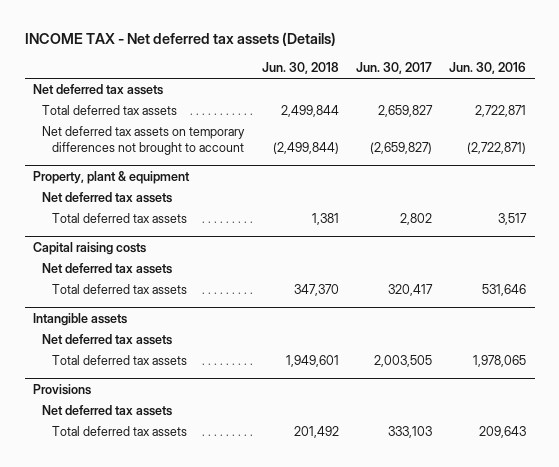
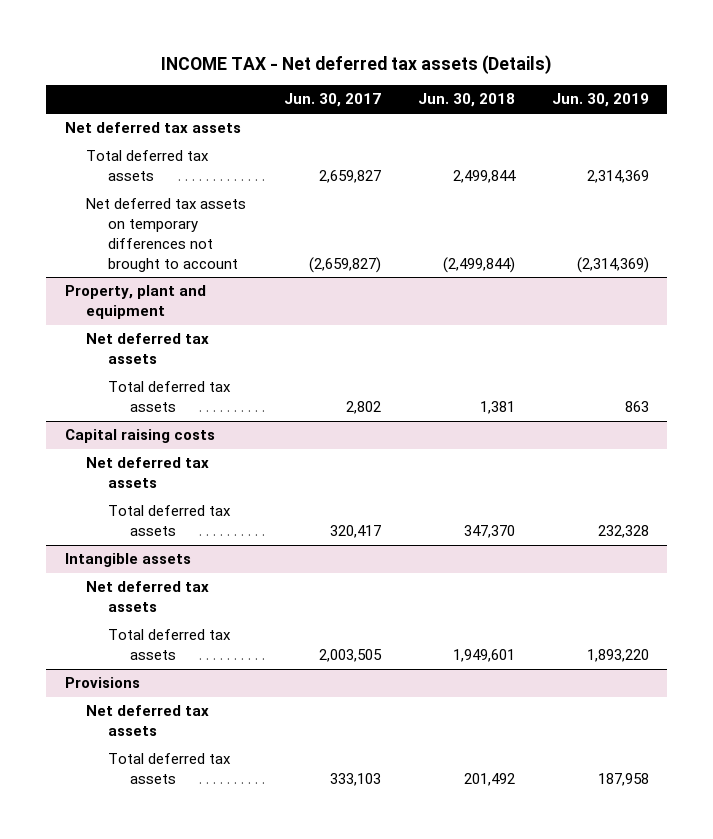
[449,62,527,75] Jun. 30, 2016 -> none
none -> [551,93,649,108] Jun. 30, 2019
[33,171,191,185] Property, plant & equipment -> [64,285,206,320] Property, plant and equipment

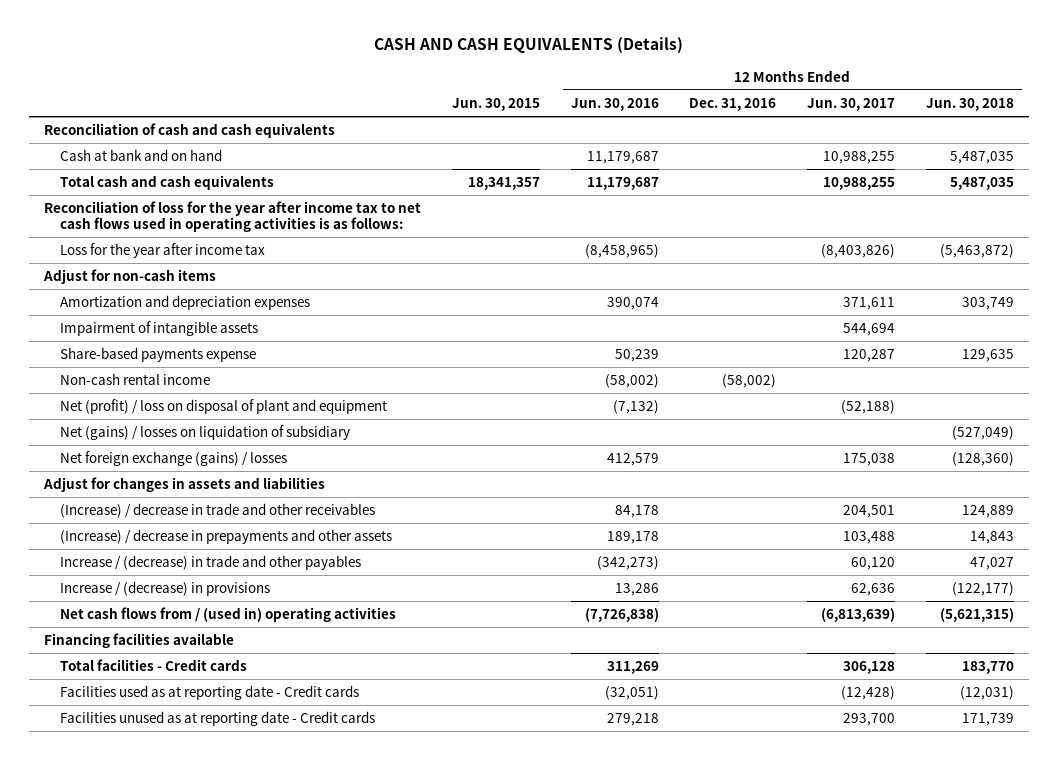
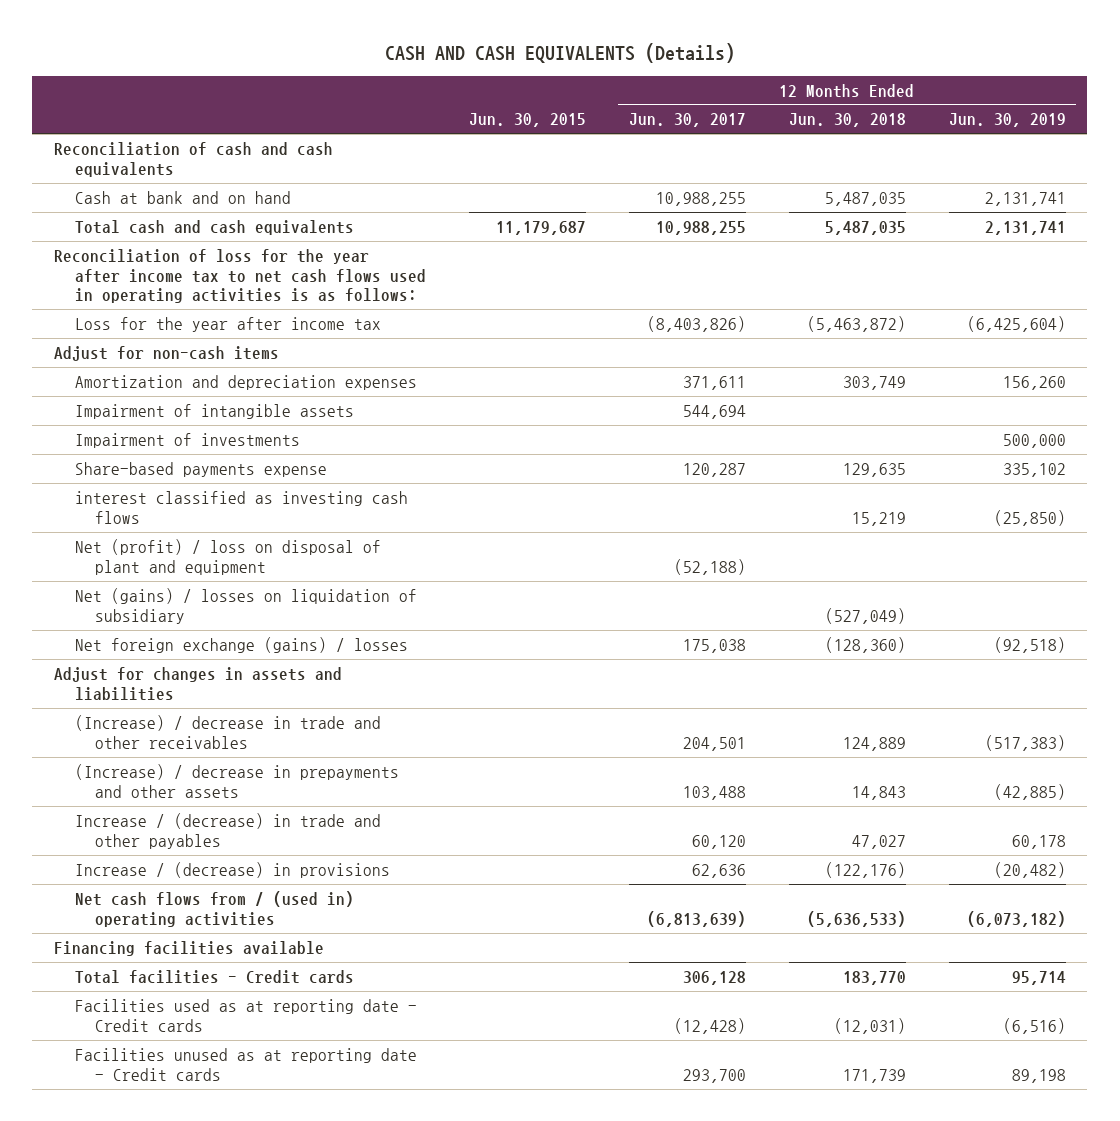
[570,97,659,111] Jun. 30, 2016 -> none
[689,97,777,111] Dec. 31, 2016 -> none
none -> [948,113,1066,128] Jun. 30, 2019
[467,177,540,191] 18,341,357 -> [495,220,586,235] 11,179,687
none -> [74,432,300,448] Impairment of investments
[60,373,211,386] Non-cash rental income -> none
none -> [74,490,408,524] interest classified as investing cash flows
[952,582,1015,597] (122,177) -> [824,861,906,878] (122,176)
[940,608,1015,623] (5,621,315) -> [806,910,906,927] (5,636,533)

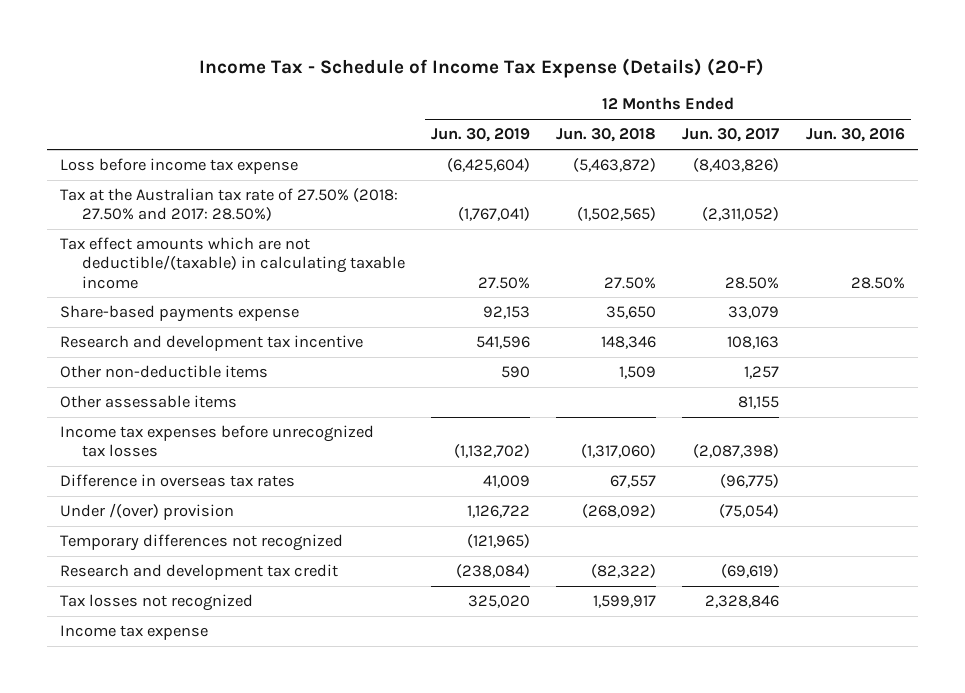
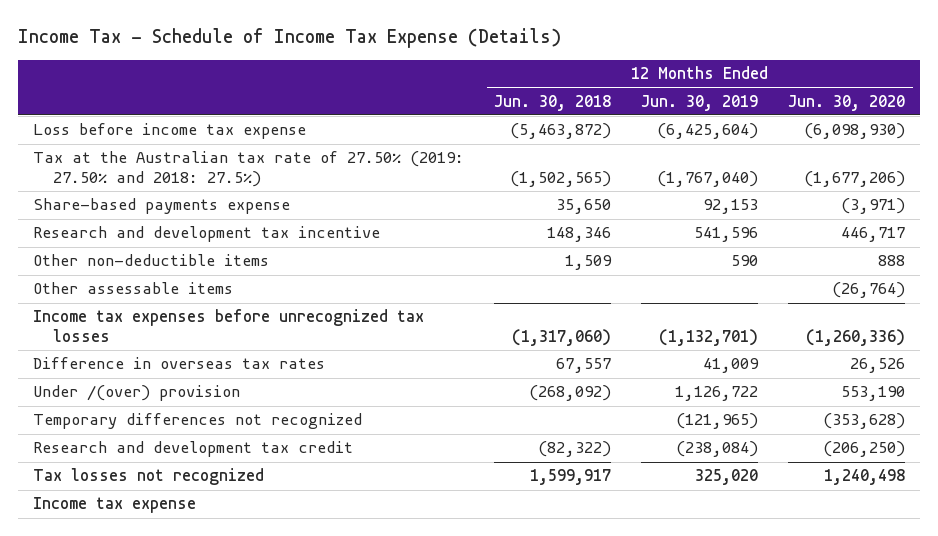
[199,57,765,78] Income Tax - Schedule of Income Tax Expense (Details) (20-F) -> [18,28,562,49] Income Tax - Schedule of Income Tax Expense (Details)
[682,128,780,143] Jun. 30, 2017 -> none
[805,128,905,143] Jun. 30, 2016 -> none
none -> [788,94,906,111] Jun. 30, 2020
[59,237,406,289] Tax effect amounts which are not deductible/(taxable) in calculating taxable income -> none
[59,188,398,222] Tax at the Australian tax rate of 27.50% (2018: 27.50% and 2017: 28.50%) -> [33,151,465,187] Tax at the Australian tax rate of 27.50% (2019: 27.50% and 2018: 27.5%)
[458,207,531,222] (1,767,041) -> [657,170,759,187] (1,767,040)
[454,444,531,459] (1,132,702) -> [659,328,759,346] (1,132,701)

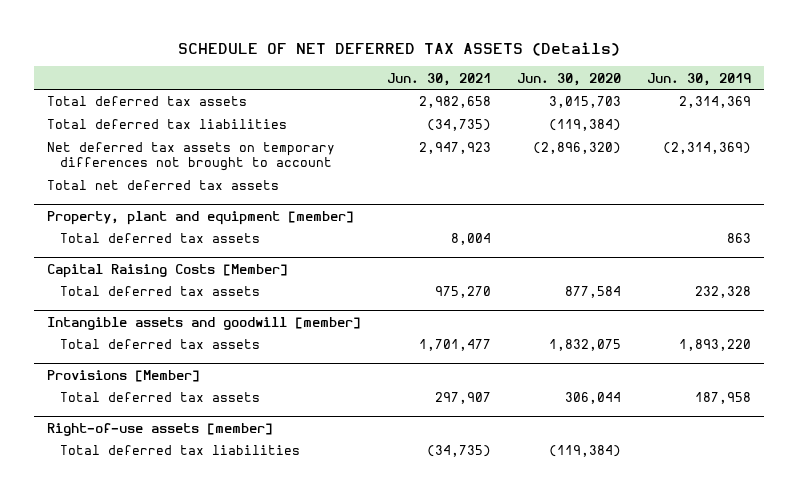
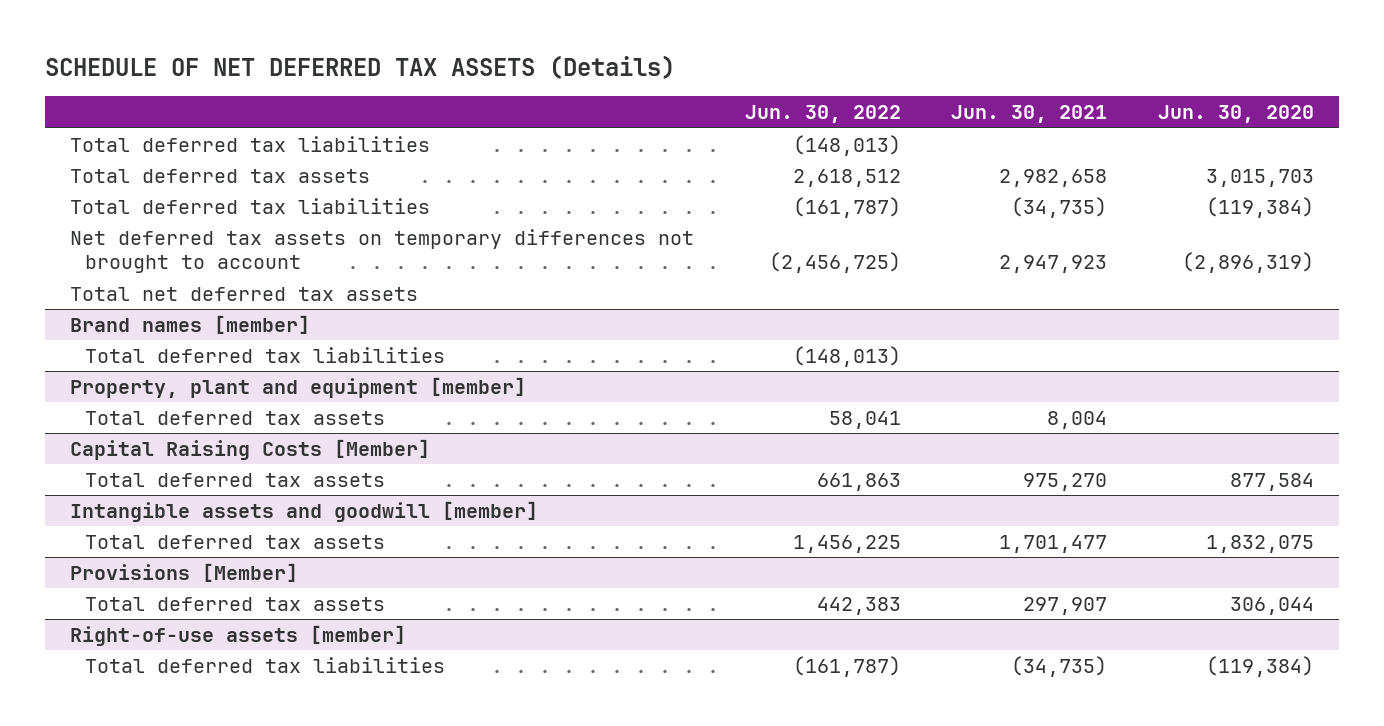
[646,72,751,86] Jun. 30, 2019 -> none
none -> [744,105,901,124] Jun. 30, 2022
none -> [70,135,431,152] Total deferred tax liabilities
[532,142,621,155] (2,896,320) -> [1181,252,1314,274] (2,896,319)
none -> [70,314,311,334] Brand names [member]
none -> [84,346,445,363] Total deferred tax liabilities

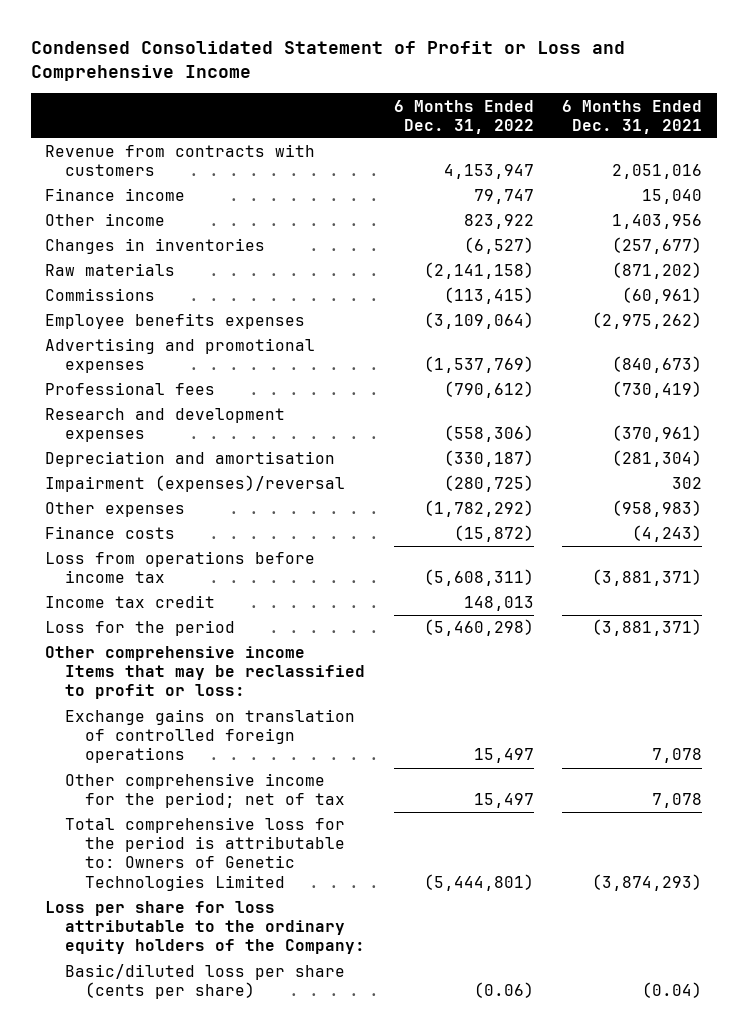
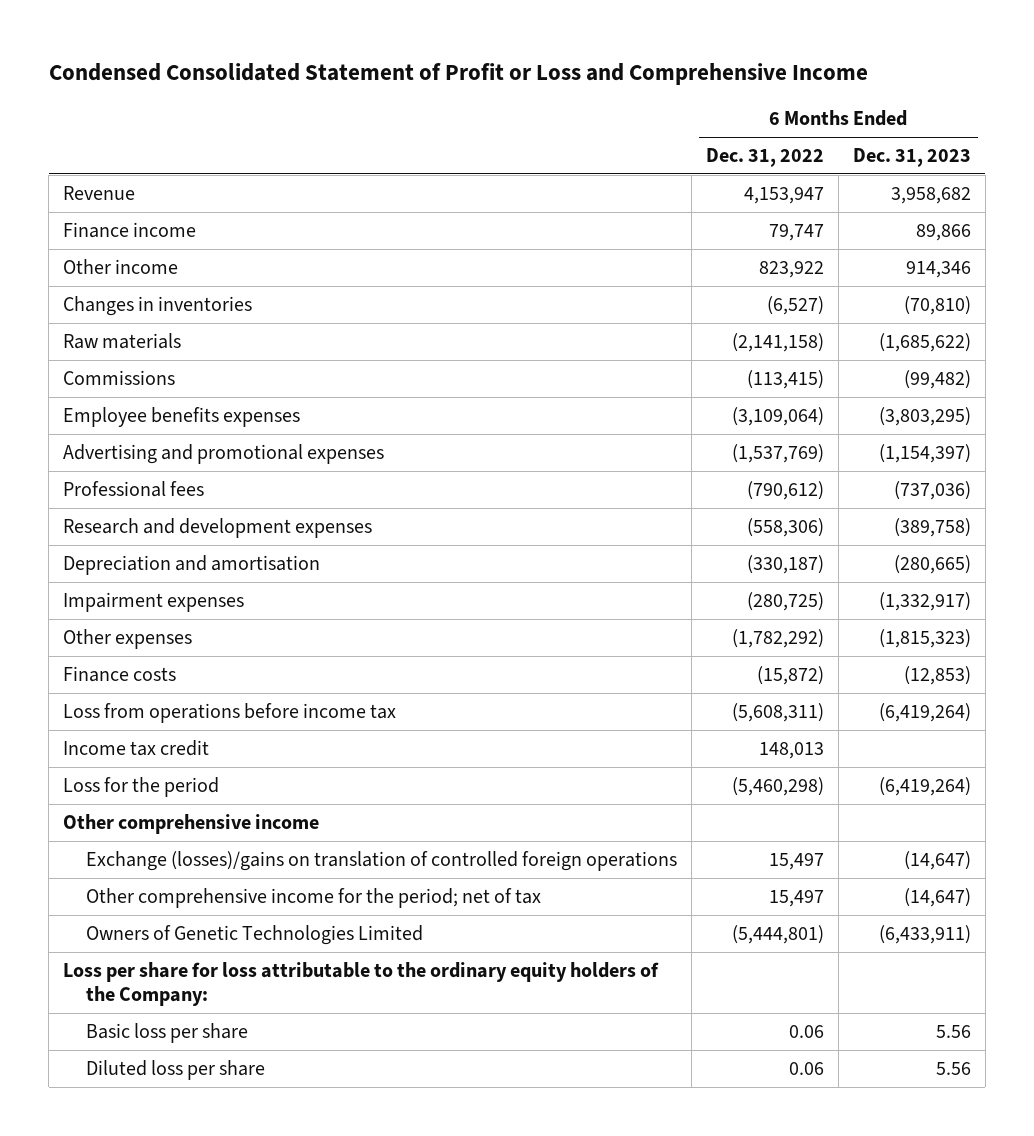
[562,99,703,134] 6 Months Ended Dec. 31, 2021 -> none
none -> [852,148,971,168] Dec. 31, 2023
[45,144,316,177] Revenue from contracts with customers -> [63,186,136,201] Revenue
[45,475,346,493] Impairment (expenses)/reversal -> [63,592,245,613] Impairment expenses
[45,646,365,700] Other comprehensive income Items that may be reclassified to profit or loss: -> [63,814,320,835] Other comprehensive income
[64,709,355,764] Exchange gains on translation of controlled foreign operations -> [86,851,678,872] Exchange (losses)/gains on translation of controlled foreign operations
[64,817,345,891] Total comprehensive loss for the period is attributable to: Owners of Genetic Technologies Limited -> [86,925,424,946] Owners of Genetic Technologies Limited
[64,964,345,1000] Basic/diluted loss per share (cents per share) -> [86,1023,249,1044] Basic loss per share
[473,982,534,999] (0.06) -> [788,1025,824,1039] 0.06
none -> [86,1060,266,1081] Diluted loss per share

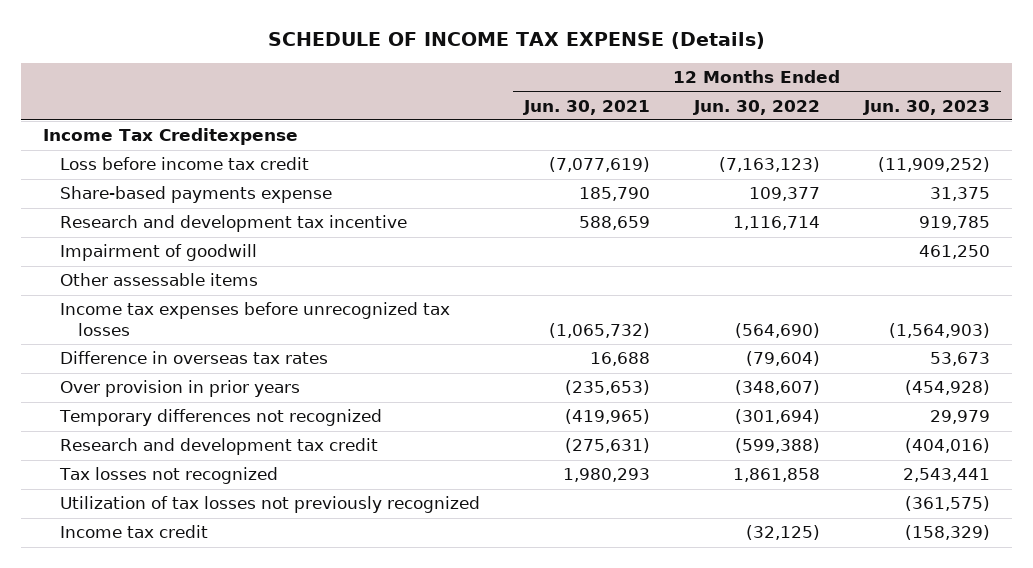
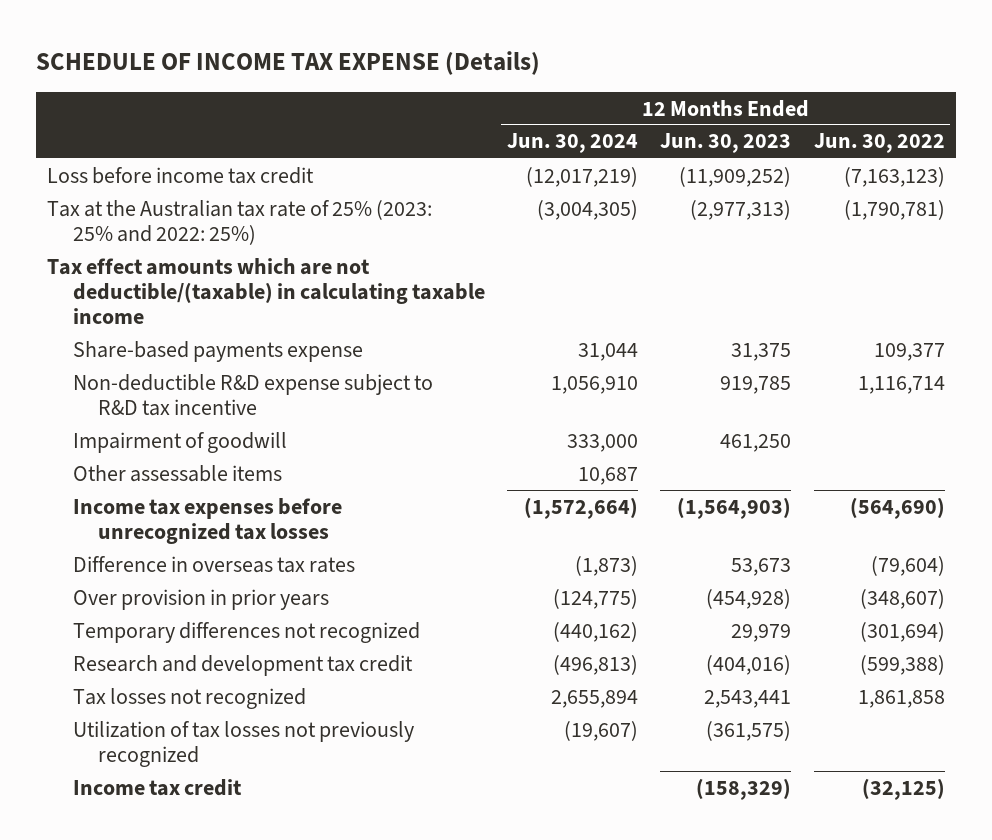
[523,99,651,115] Jun. 30, 2021 -> none
none -> [507,133,639,154] Jun. 30, 2024
[42,128,298,146] Income Tax Creditexpense -> none
none -> [47,199,433,245] Tax at the Australian tax rate of 25% (2023: 25% and 2022: 25%)
none -> [47,257,485,325] Tax effect amounts which are not deductible/(taxable) in calculating taxable income
[60,215,408,233] Research and development tax incentive -> [72,373,433,416] Non-deductible R&D expense subject to R&D tax incentive

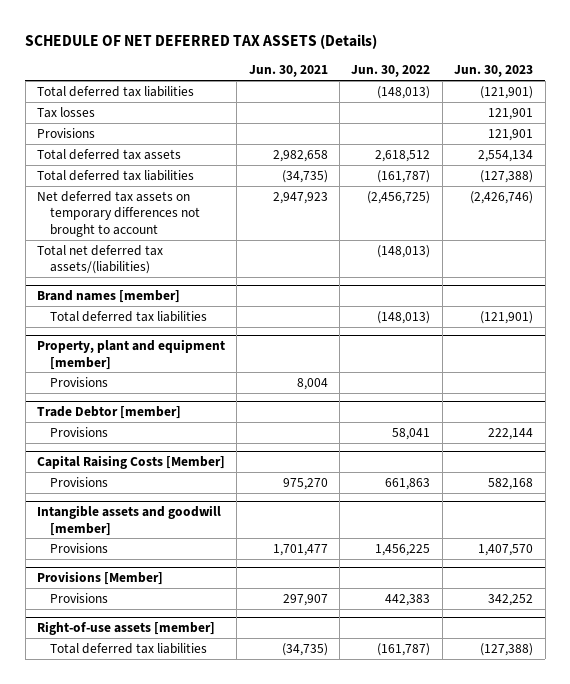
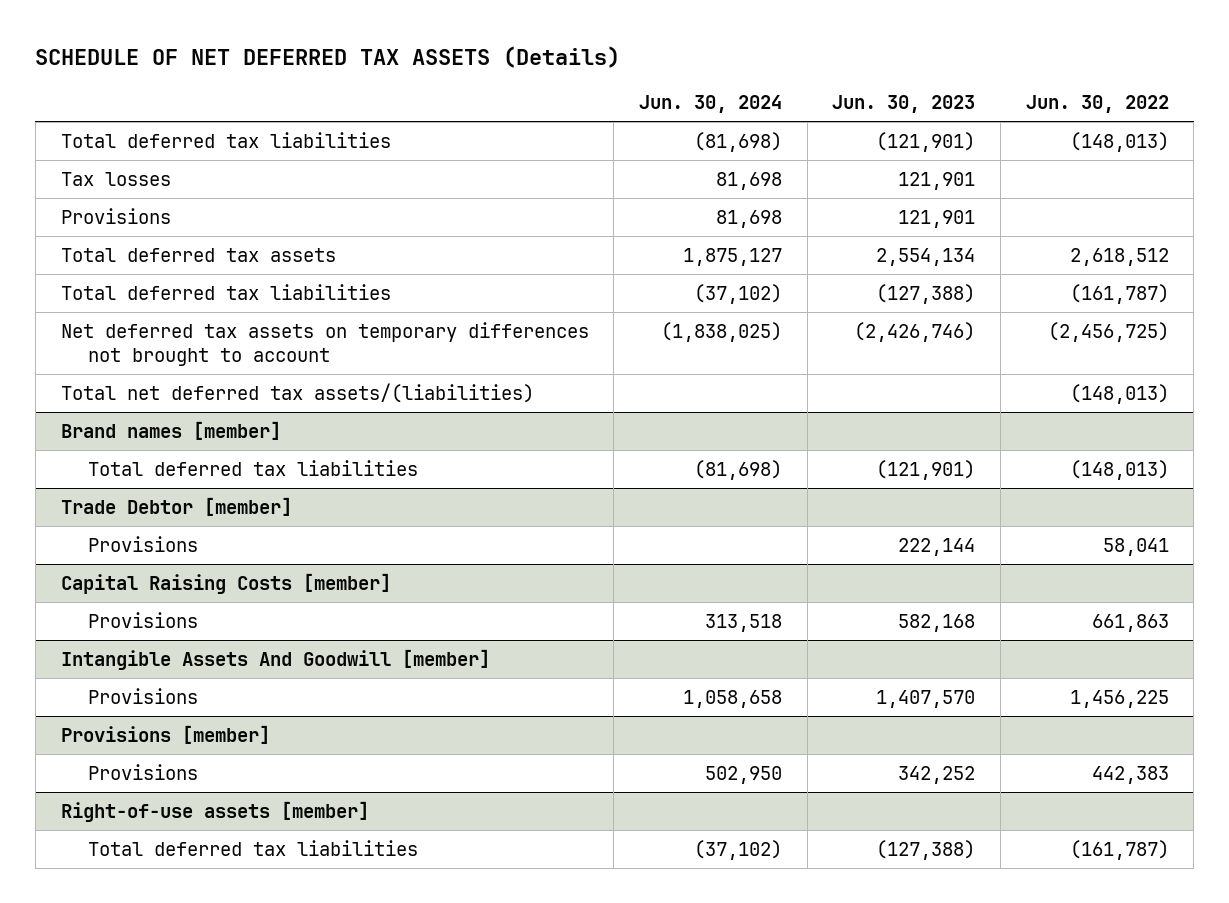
[248,65,328,78] Jun. 30, 2021 -> none
none -> [638,95,782,114] Jun. 30, 2024
[36,339,225,370] Property, plant and equipment [member] -> none
[50,376,109,387] Provisions -> none
[36,455,225,470] Capital Raising Costs [Member] -> [60,572,391,594] Capital Raising Costs [member]
[36,505,221,536] Intangible assets and goodwill [member] -> [60,648,490,670] Intangible Assets And Goodwill [member]
[36,571,163,586] Provisions [Member] -> [60,724,270,744] Provisions [member]

